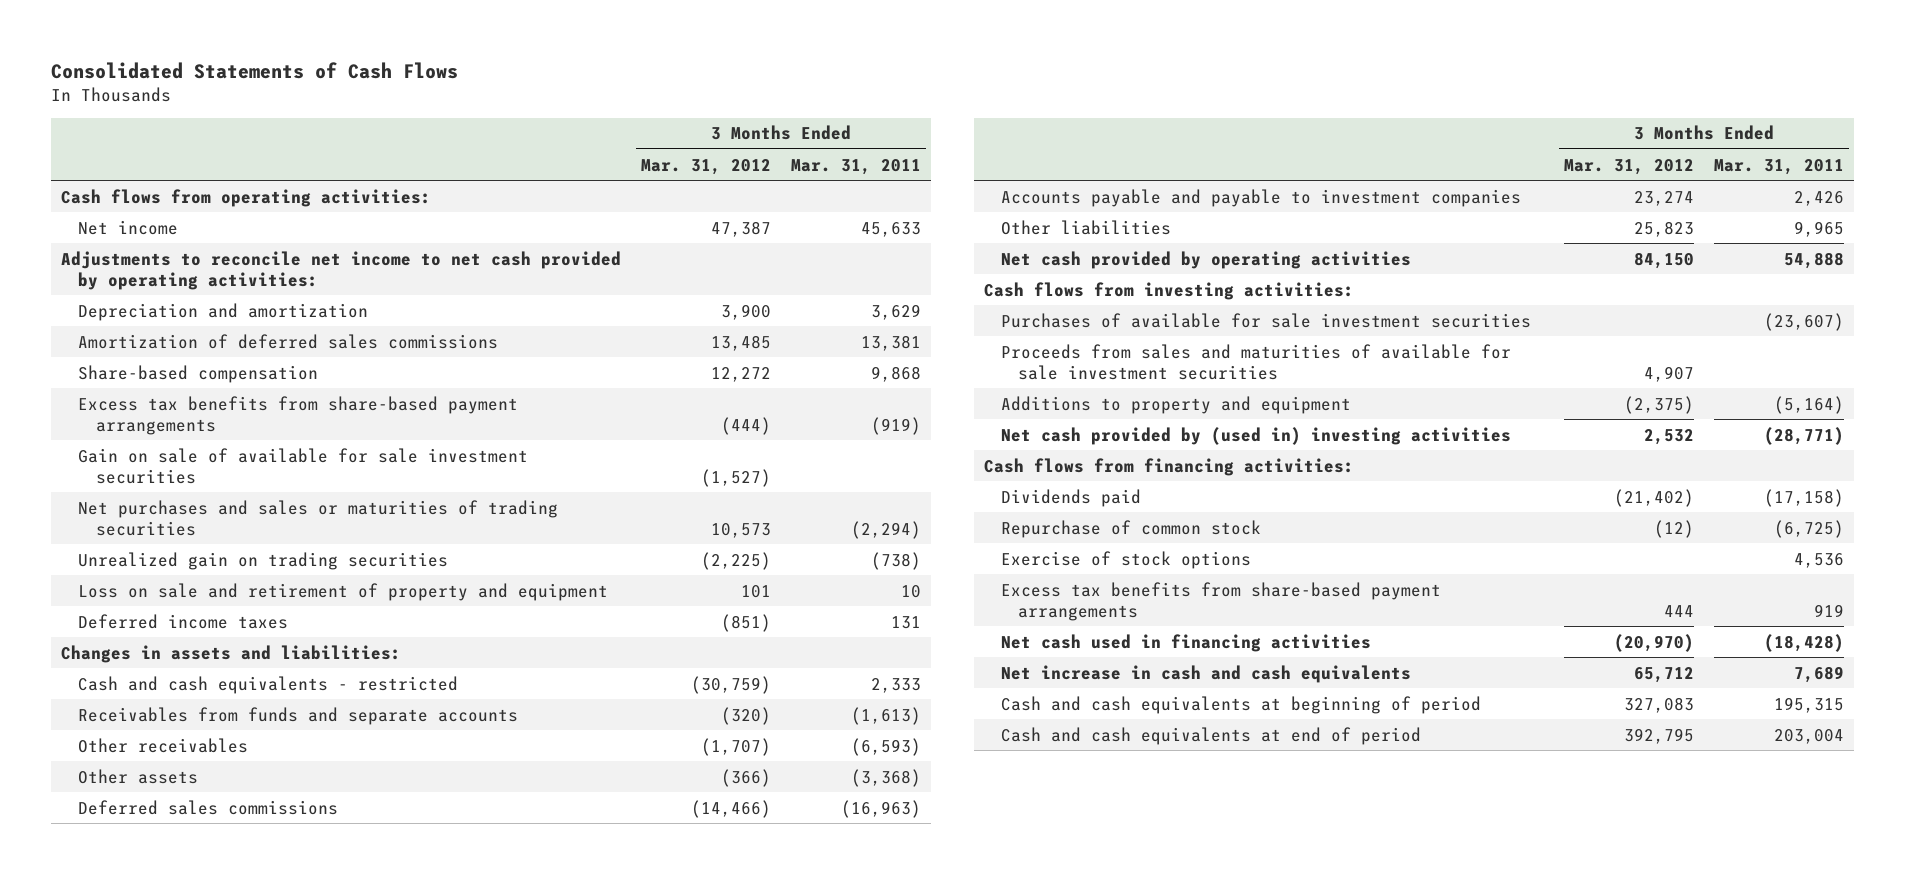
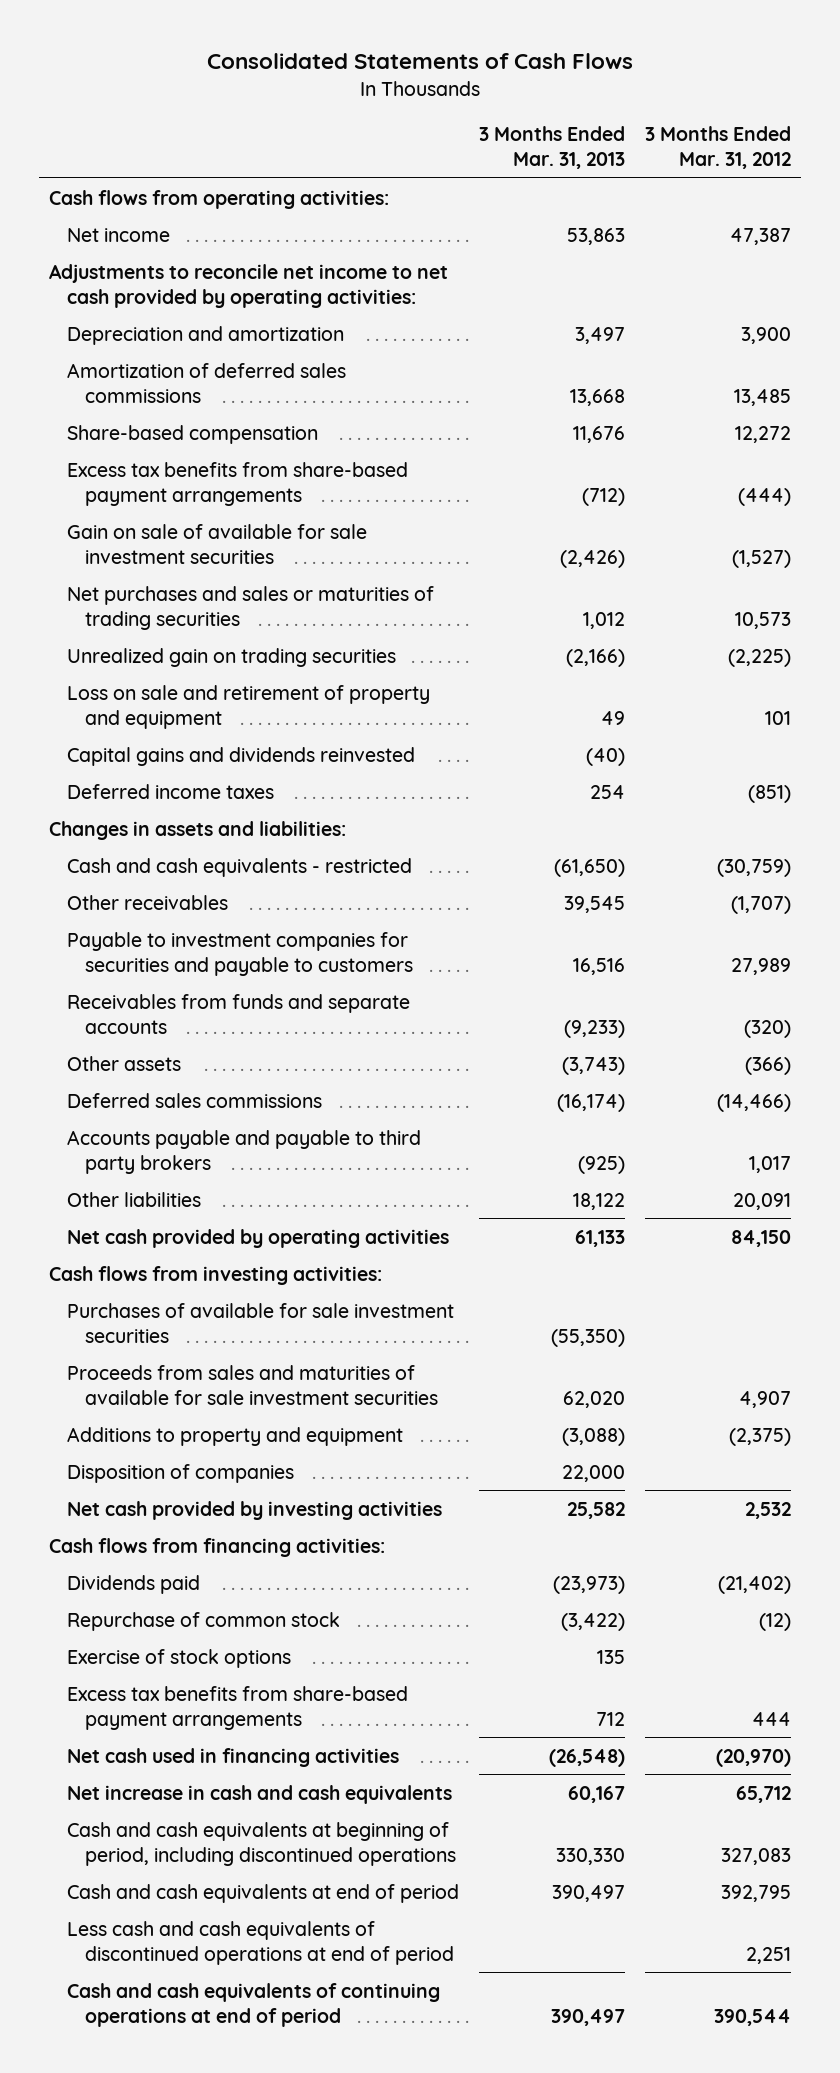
[791,158,922,175] Mar. 31, 2011 -> none
none -> [478,125,625,170] 3 Months Ended Mar. 31, 2013
none -> [66,746,415,766] Capital gains and dividends reinvested
none -> [66,931,413,976] Payable to investment companies for securities and payable to customers
[78,706,519,725] Receivables from funds and separate accounts -> [66,993,410,1034] Receivables from funds and separate accounts
[1001,188,1522,207] Accounts payable and payable to investment companies -> none
none -> [66,1129,421,1174] Accounts payable and payable to third party brokers
[1634,220,1695,237] 25,823 -> [732,1192,791,1210] 20,091
none -> [66,1463,294,1483] Disposition of companies
[1001,426,1512,445] Net cash provided by (used in) investing activities -> [66,1500,442,1520] Net cash provided by investing activities
[1001,695,1482,714] Cash and cash equivalents at beginning of period -> [66,1821,456,1866] Cash and cash equivalents at beginning of period, including discontinued operations
none -> [66,1920,454,1965] Less cash and cash equivalents of discontinued operations at end of period
none -> [66,1982,440,2027] Cash and cash equivalents of continuing operations at end of period

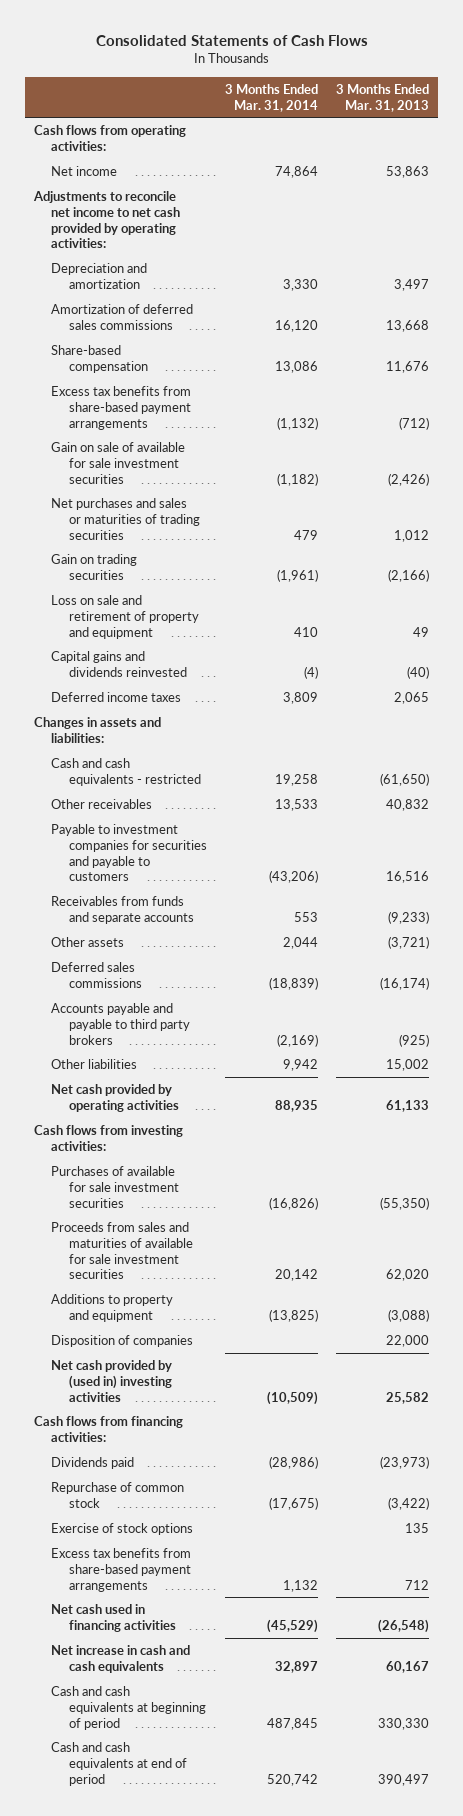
[644,125,791,170] 3 Months Ended Mar. 31, 2012 -> none
none -> [224,83,318,112] 3 Months Ended Mar. 31, 2014
[66,647,396,667] Unrealized gain on trading securities -> [51,554,138,580] Gain on trading securities
[589,784,625,799] 254 -> [394,692,430,705] 2,065
[563,895,625,913] 39,545 -> [386,799,430,812] 40,832
[561,1056,625,1075] (3,743) -> [388,936,430,950] (3,721)
[572,1192,625,1210] 18,122 -> [386,1059,430,1072] 15,002
[66,1500,442,1520] Net cash provided by investing activities -> [51,1360,173,1402] Net cash provided by (used in) investing activities
[66,1821,456,1866] Cash and cash equivalents at beginning of period, including discontinued operations -> [51,1686,206,1730] Cash and cash equivalents at beginning of period
[66,1920,454,1965] Less cash and cash equivalents of discontinued operations at end of period -> none
[66,1982,440,2027] Cash and cash equivalents of continuing operations at end of period -> none

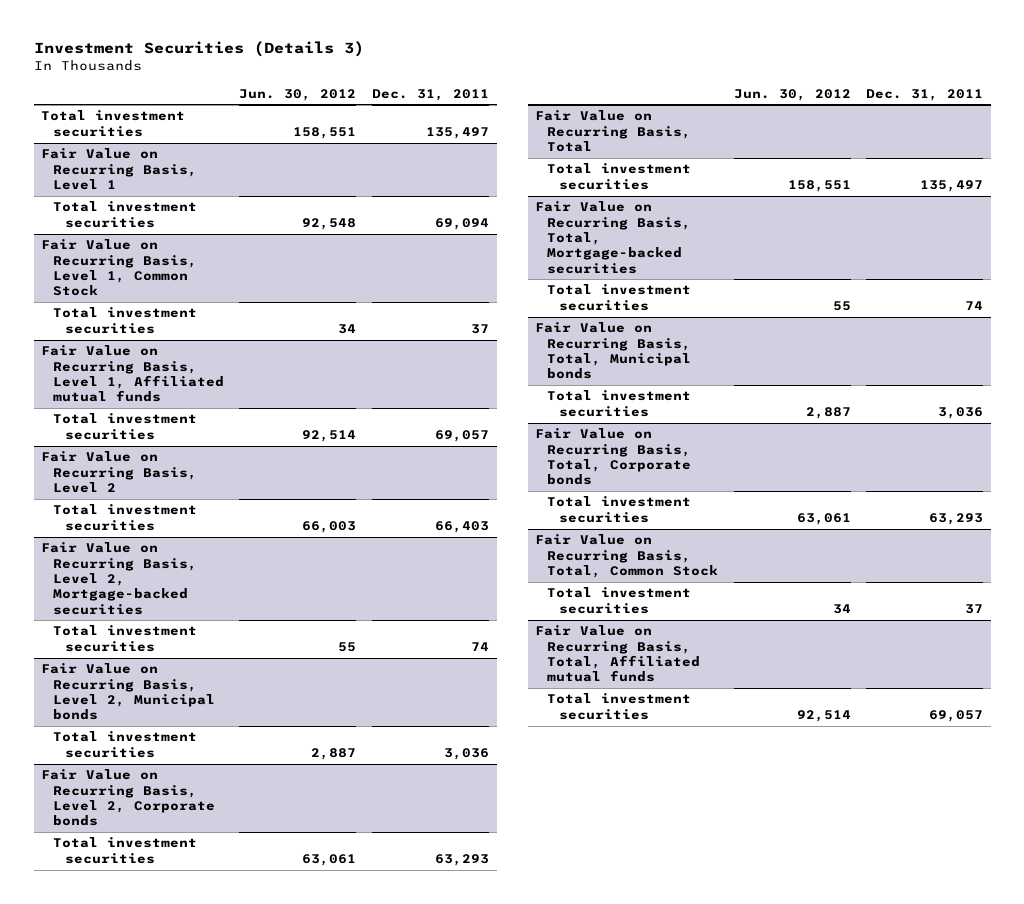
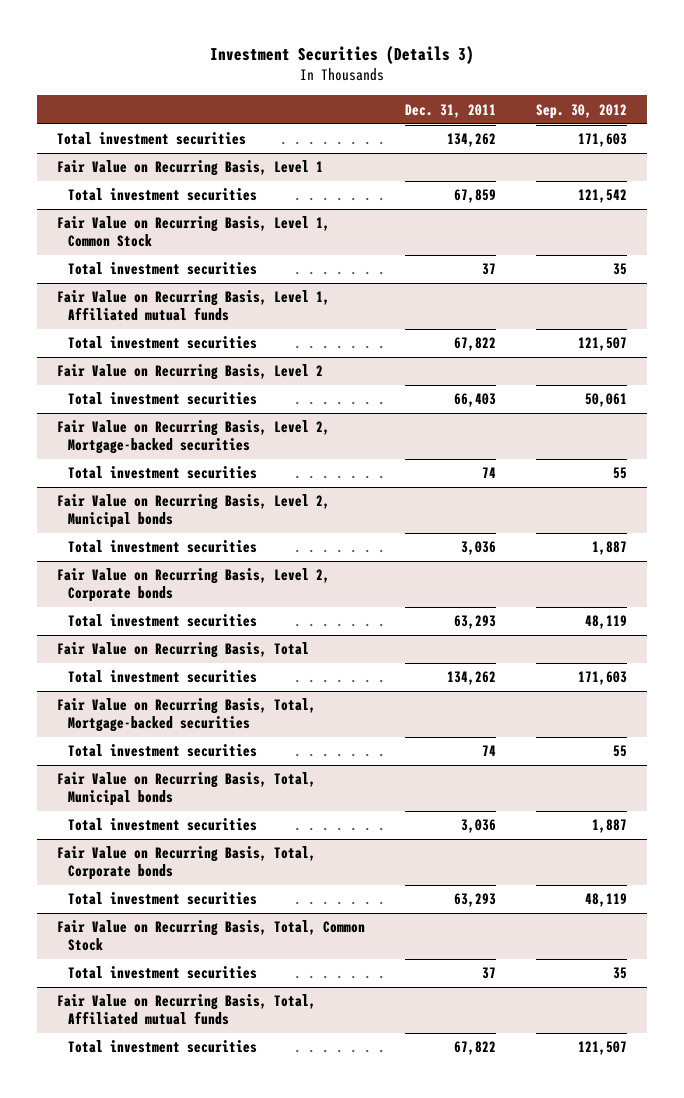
[239,88,357,101] Jun. 30, 2012 -> none
none -> [535,103,627,119] Sep. 30, 2012
[425,126,489,139] 135,497 -> [446,133,496,148] 134,262
[434,217,489,230] 69,094 -> [453,189,496,204] 67,859
[434,429,489,442] 69,057 -> [453,337,496,352] 67,822
[919,179,983,192] 135,497 -> [446,671,496,686] 134,262
[928,709,983,722] 69,057 -> [453,1041,496,1056] 67,822

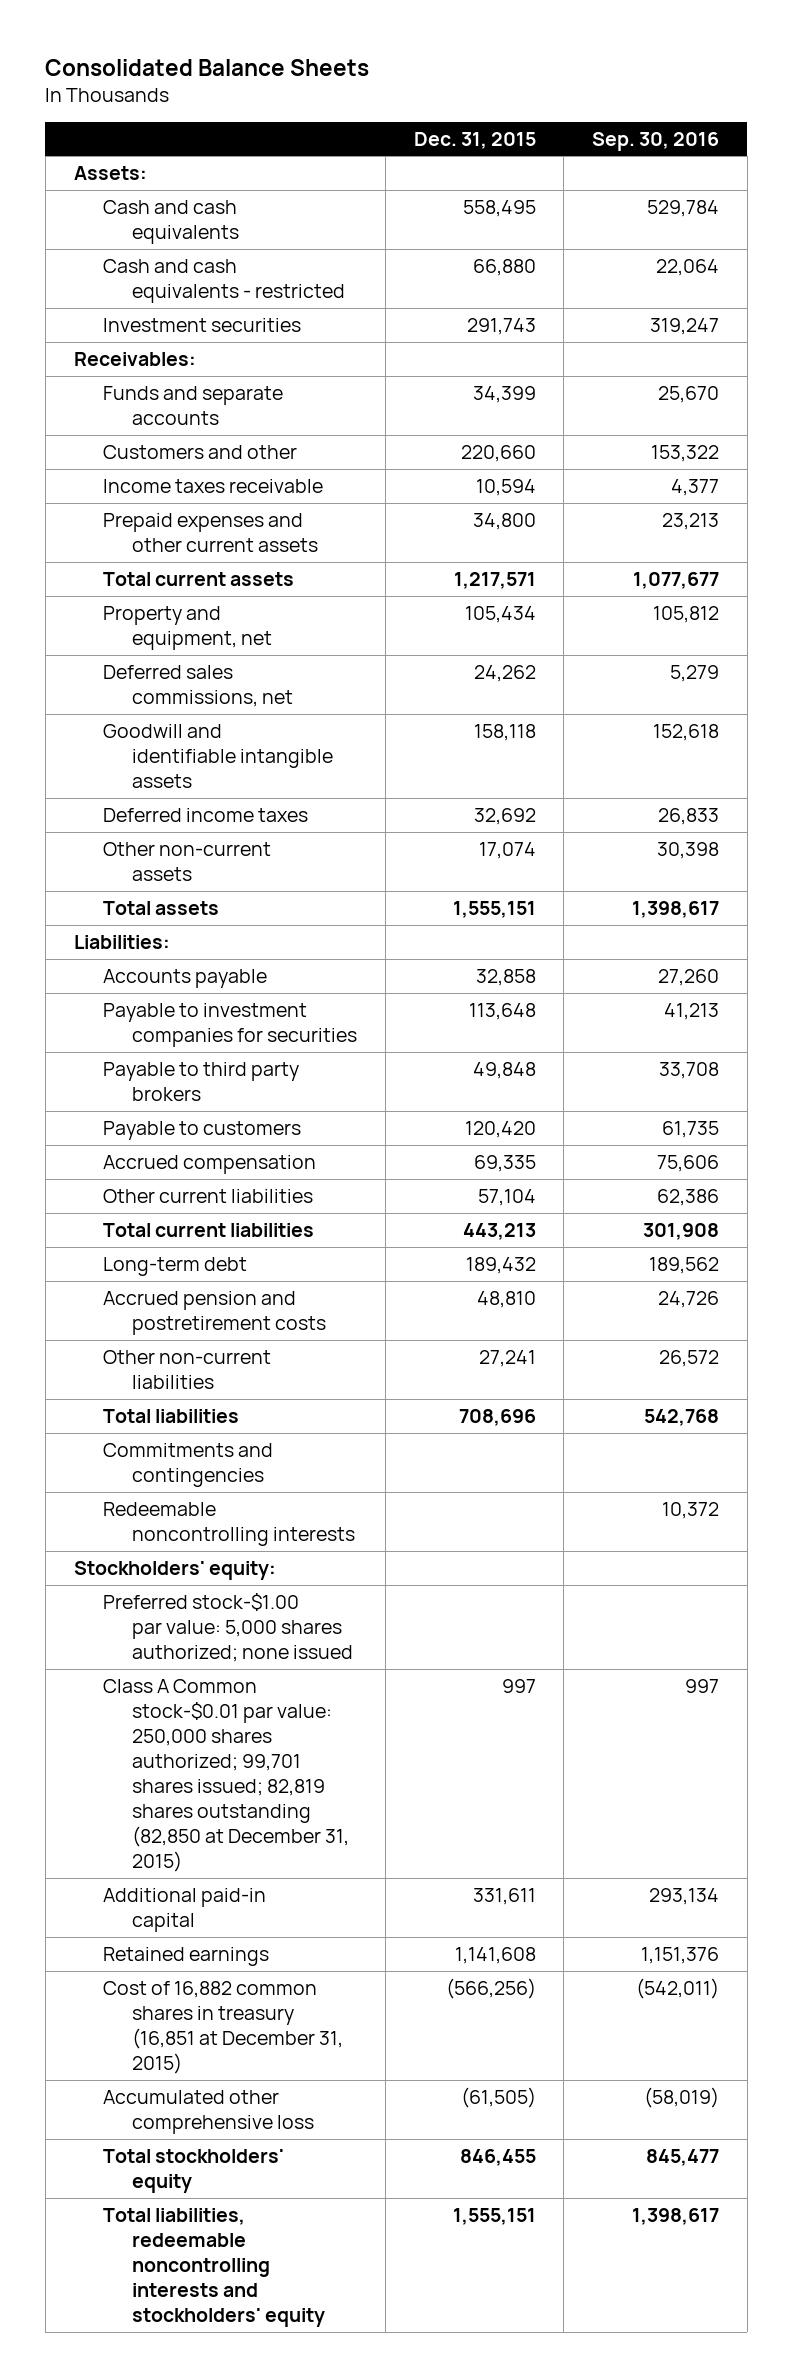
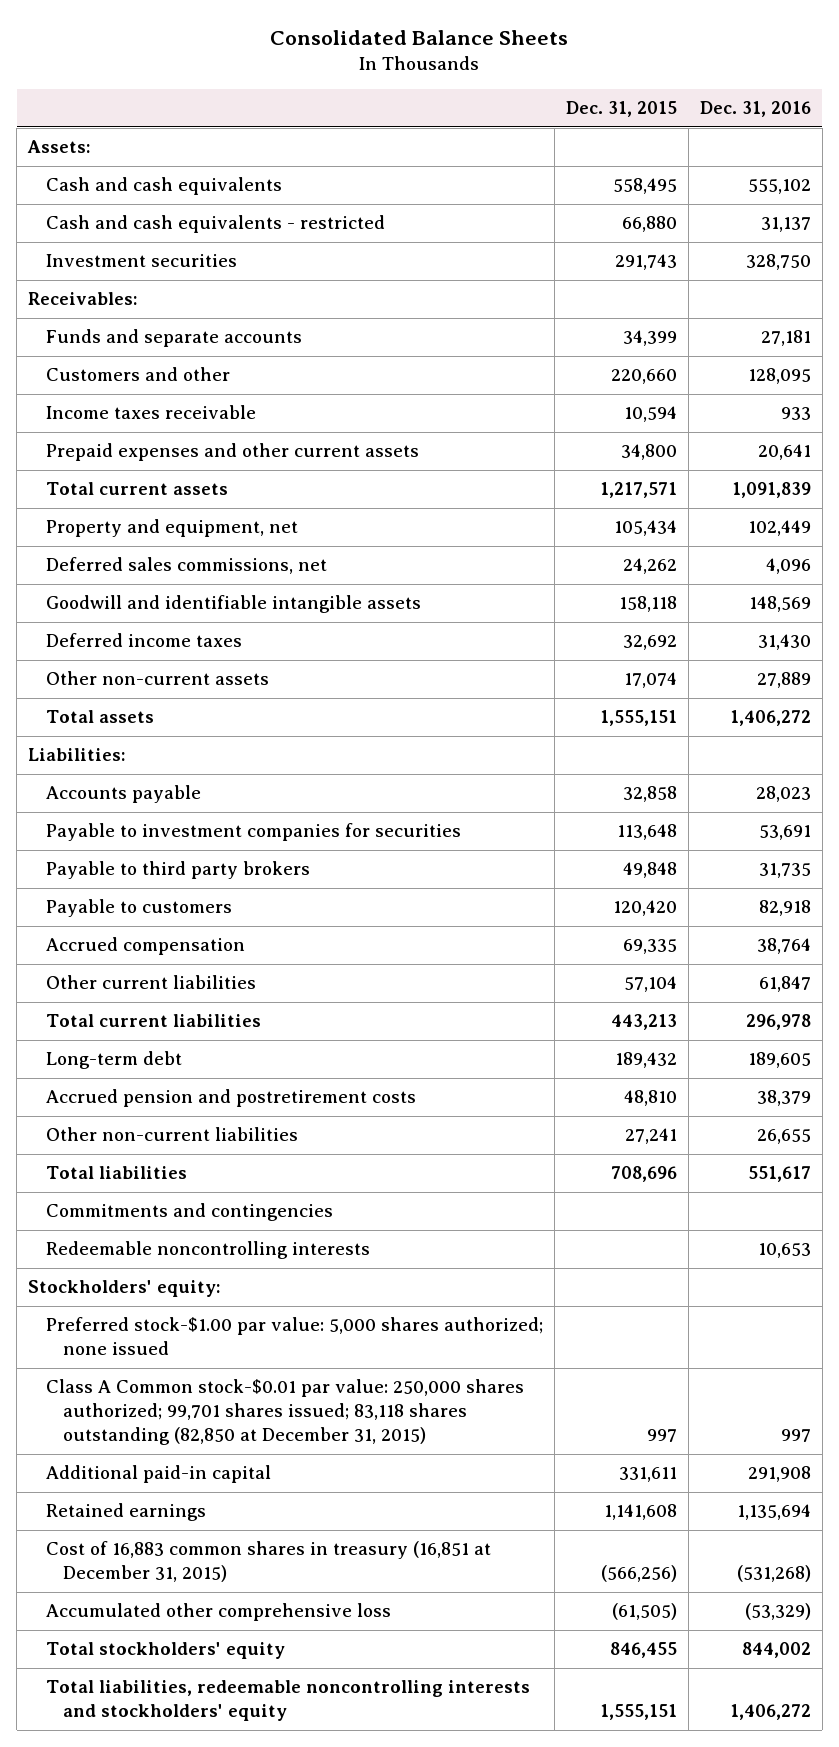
[592,131,720,151] Sep. 30, 2016 -> none
none -> [699,101,811,118] Dec. 31, 2016
[102,1678,350,1872] Class A Common stock-$0.01 par value: 250,000 shares authorized; 99,701 shares issued; 82,819 shares outstanding (82,850 at December 31, 2015) -> [45,1379,524,1446] Class A Common stock-$0.01 par value: 250,000 shares authorized; 99,701 shares issued; 83,118 shares outstanding (82,850 at December 31, 2015)
[102,1980,344,2074] Cost of 16,882 common shares in treasury (16,851 at December 31, 2015) -> [45,1541,491,1583] Cost of 16,883 common shares in treasury (16,851 at December 31, 2015)

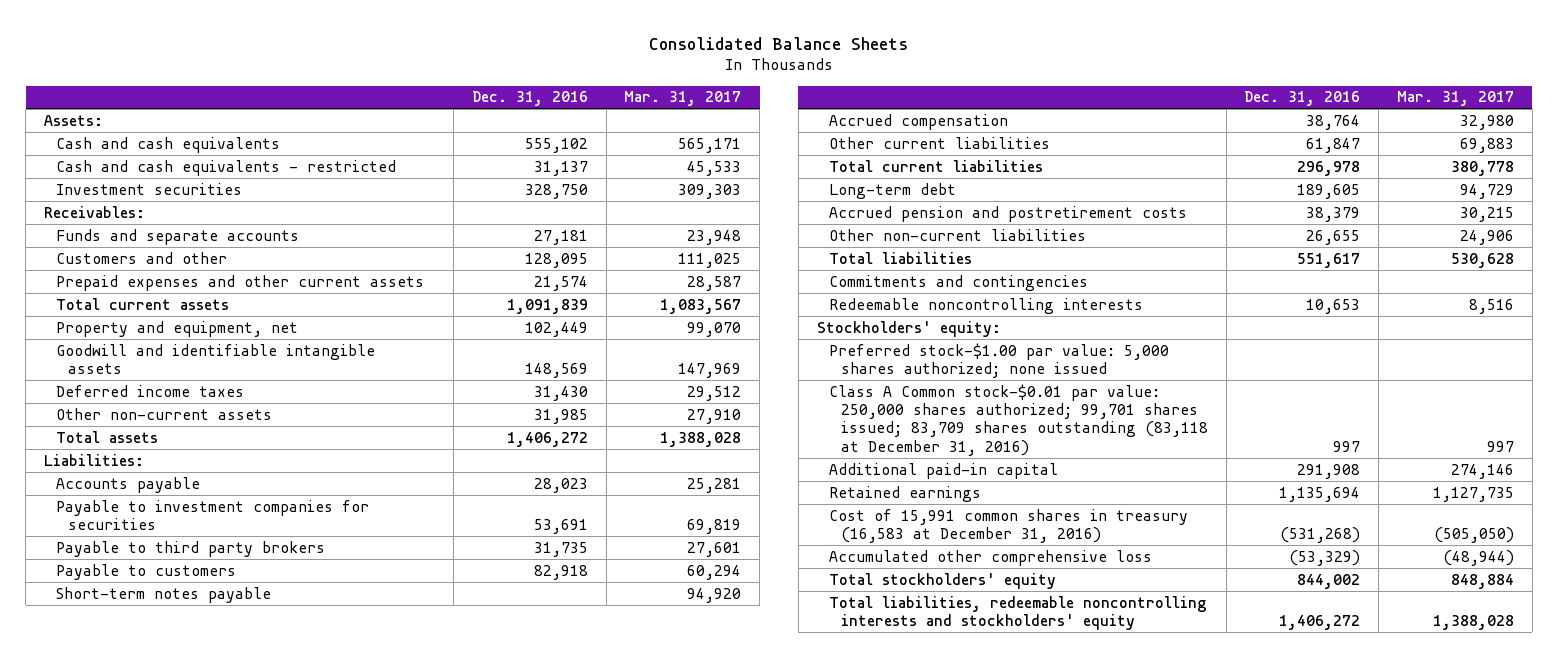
[565,101,677,118] Dec. 31, 2015 -> none
none -> [624,91,742,107] Mar. 31, 2017
[45,405,256,420] Income taxes receivable -> none
[757,444,811,461] 20,641 -> [533,275,588,291] 21,574
[45,557,327,575] Deferred sales commissions, net -> none
[756,672,811,689] 27,889 -> [533,408,588,424] 31,985
none -> [56,586,272,603] Short-term notes payable
[45,1379,524,1446] Class A Common stock-$0.01 par value: 250,000 shares authorized; 99,701 shares issued; 83,118 shares outstanding (82,850 at December 31, 2015) -> [828,383,1208,456] Class A Common stock-$0.01 par value: 250,000 shares authorized; 99,701 shares issued; 83,709 shares outstanding (83,118 at December 31, 2016)
[45,1541,491,1583] Cost of 16,883 common shares in treasury (16,851 at December 31, 2015) -> [828,508,1188,543] Cost of 15,991 common shares in treasury (16,583 at December 31, 2016)

